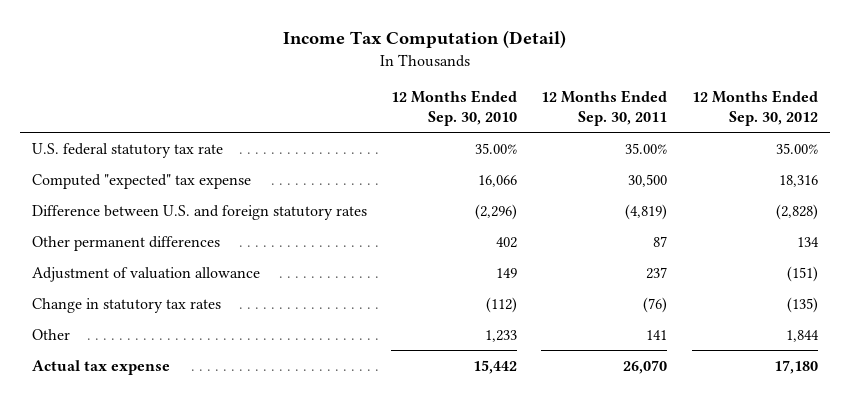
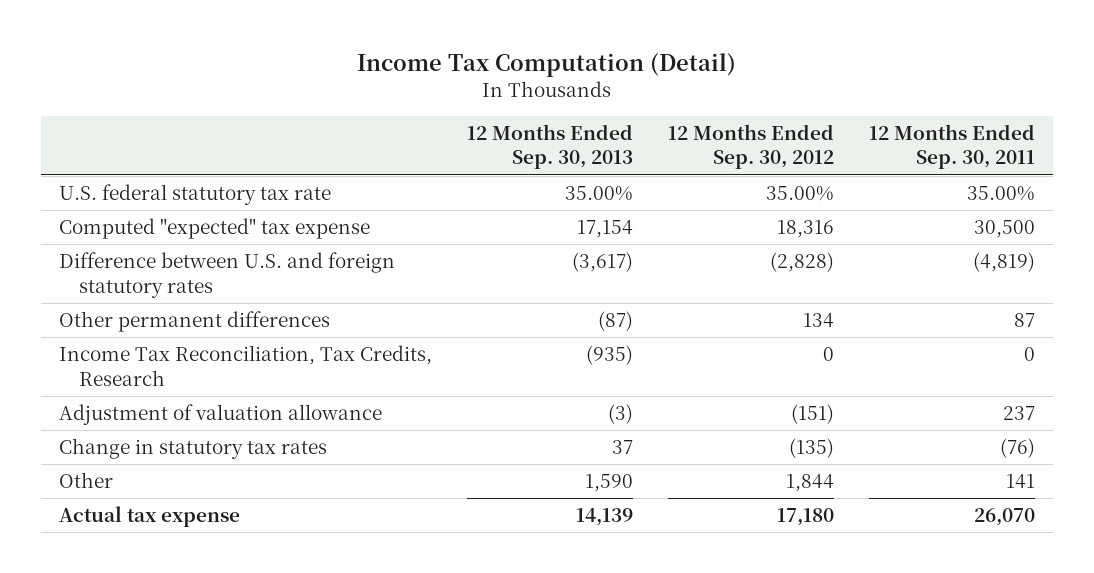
[390,90,517,126] 12 Months Ended Sep. 30, 2010 -> none
none -> [466,123,633,170] 12 Months Ended Sep. 30, 2013
none -> [58,345,432,386] Income Tax Reconciliation, Tax Credits, Research

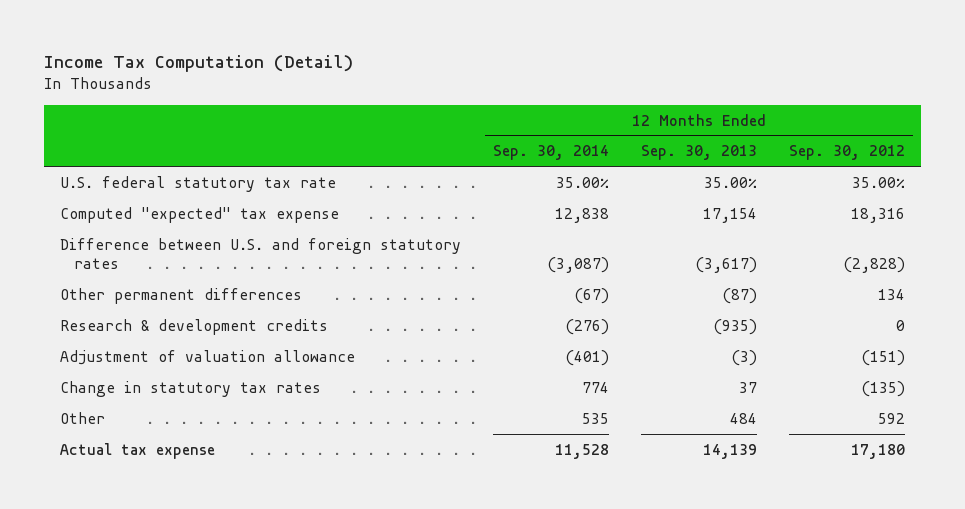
[869,123,1036,170] 12 Months Ended Sep. 30, 2011 -> none
none -> [493,145,610,161] Sep. 30, 2014
[58,345,432,386] Income Tax Reconciliation, Tax Credits, Research -> [60,318,329,335] Research & development credits
[584,474,633,493] 1,590 -> [729,412,757,424] 484
[786,474,835,493] 1,844 -> [877,412,905,424] 592

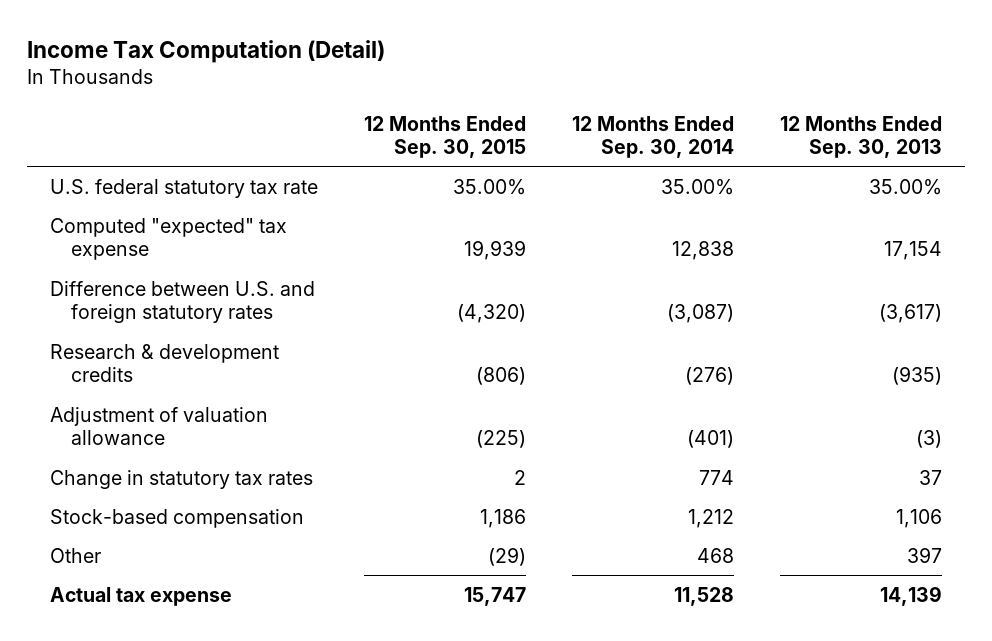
[788,145,905,161] Sep. 30, 2012 -> none
none -> [363,115,526,159] 12 Months Ended Sep. 30, 2015
[60,287,303,304] Other permanent differences -> none
none -> [50,508,305,528] Stock-based compensation
[582,412,610,424] 535 -> [696,547,734,563] 468
[729,412,757,424] 484 -> [906,546,942,563] 397

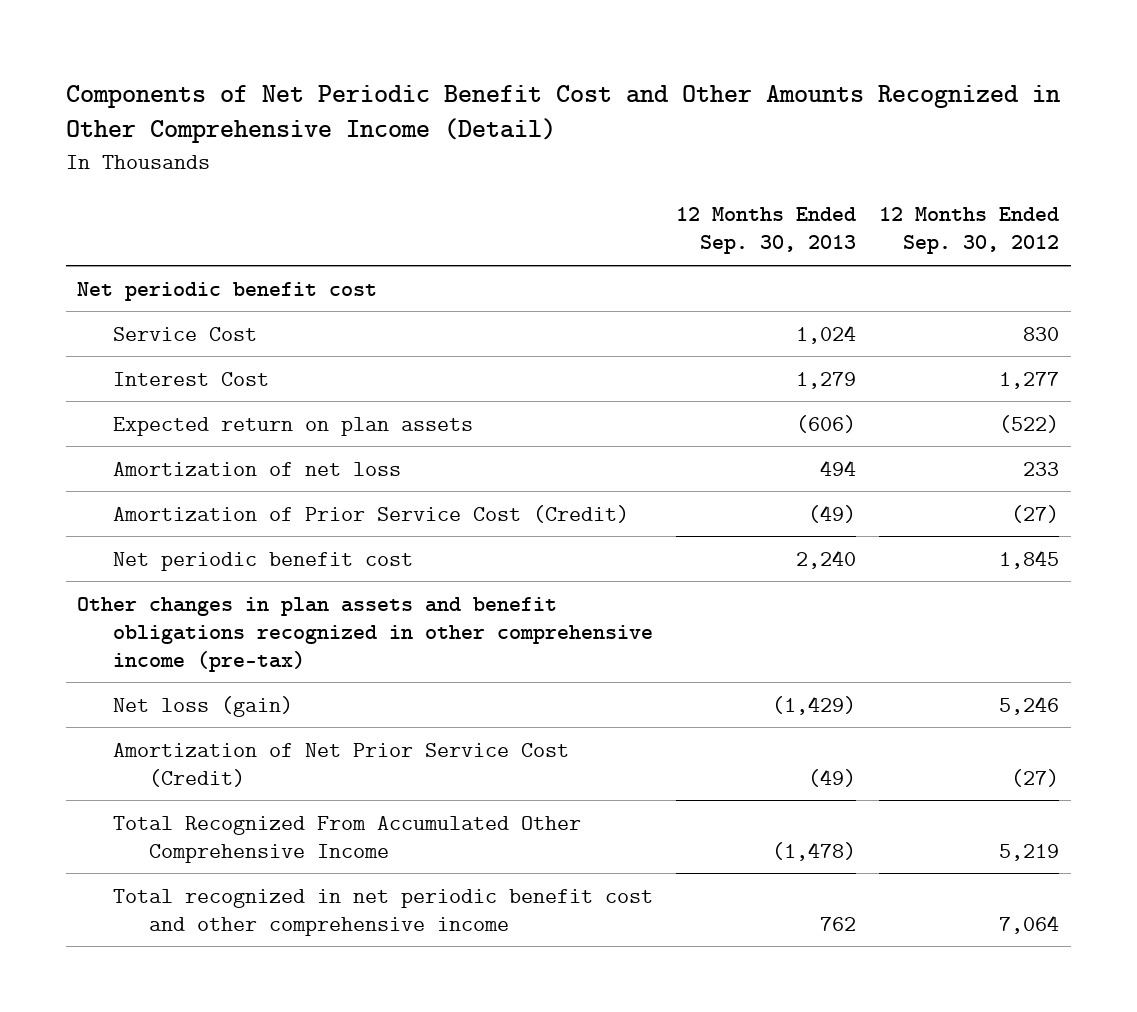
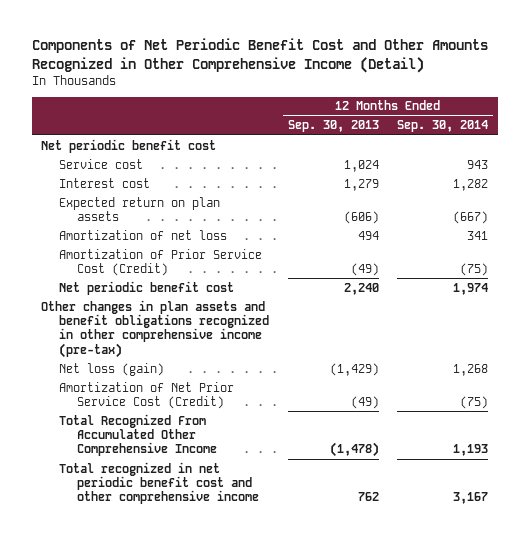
[879,207,1060,255] 12 Months Ended Sep. 30, 2012 -> none
none -> [397,120,489,133] Sep. 30, 2014
[113,326,258,341] Service Cost -> [59,158,144,169] Service cost
[113,371,270,386] Interest Cost -> [59,177,151,188] Interest cost

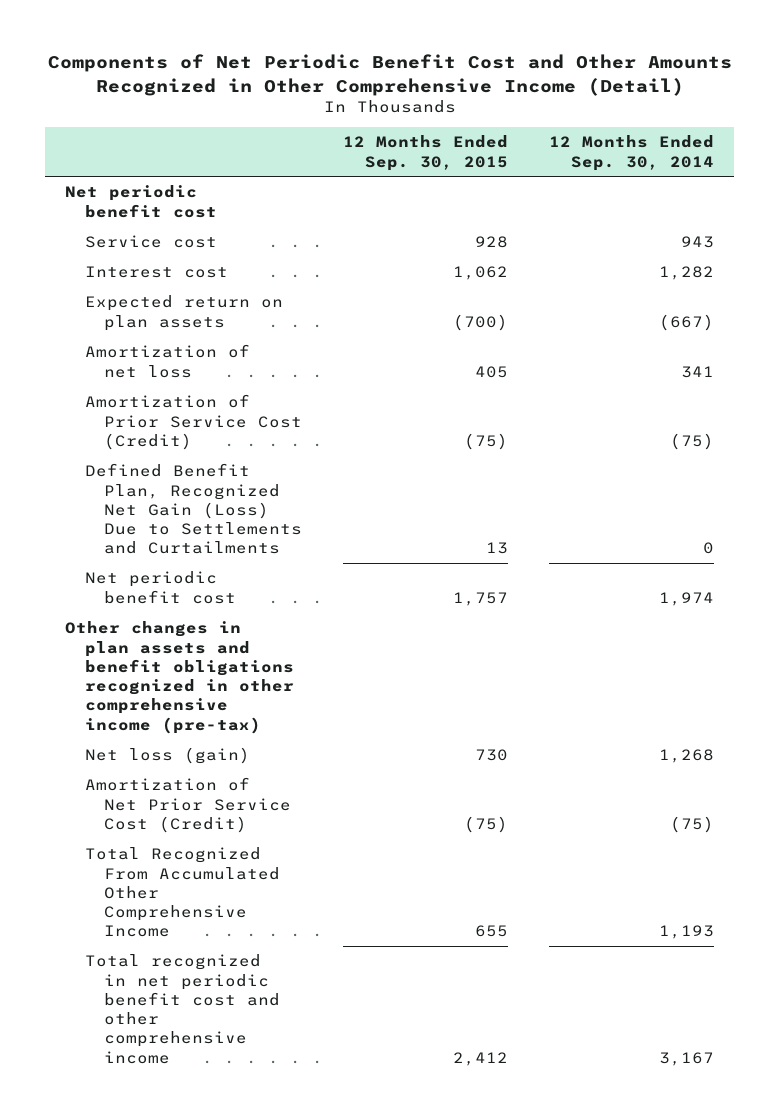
[287,120,379,133] Sep. 30, 2013 -> none
none -> [343,135,509,171] 12 Months Ended Sep. 30, 2015
none -> [84,463,303,555] Defined Benefit Plan, Recognized Net Gain (Loss) Due to Settlements and Curtailments

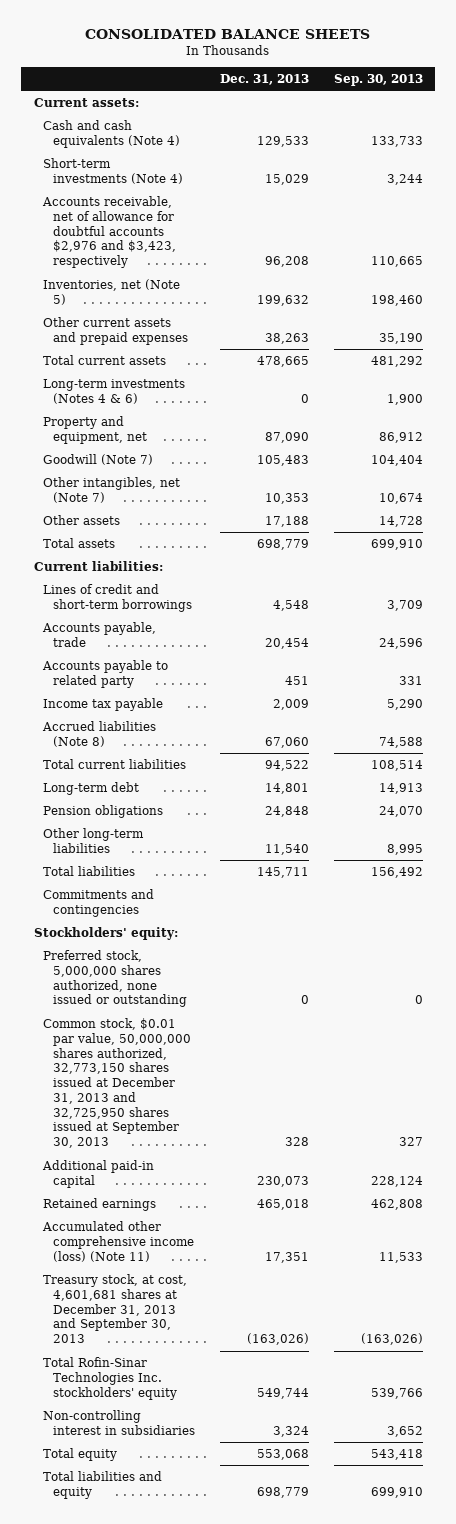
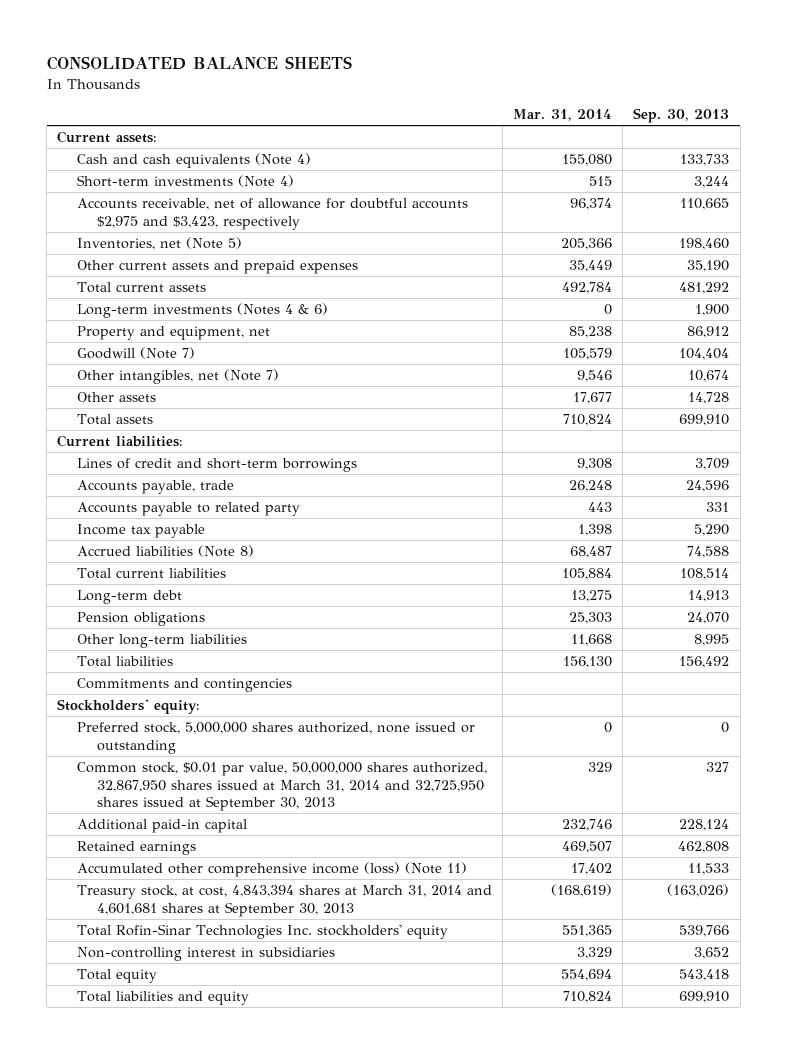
[219,73,309,85] Dec. 31, 2013 -> none
none -> [513,109,613,122] Mar. 31, 2014
[42,195,176,269] Accounts receivable, net of allowance for doubtful accounts $2,976 and $3,423, respectively -> [76,198,468,230] Accounts receivable, net of allowance for doubtful accounts $2,975 and $3,423, respectively
[43,1017,191,1149] Common stock, $0.01 par value, 50,000,000 shares authorized, 32,773,150 shares issued at December 31, 2013 and 32,725,950 shares issued at September 30, 2013 -> [76,762,487,812] Common stock, $0.01 par value, 50,000,000 shares authorized, 32,867,950 shares issued at March 31, 2014 and 32,725,950 shares issued at September 30, 2013
[43,1273,188,1344] Treasury stock, at cost, 4,601,681 shares at December 31, 2013 and September 30, 2013 -> [76,885,492,917] Treasury stock, at cost, 4,843,394 shares at March 31, 2014 and 4,601,681 shares at September 30, 2013

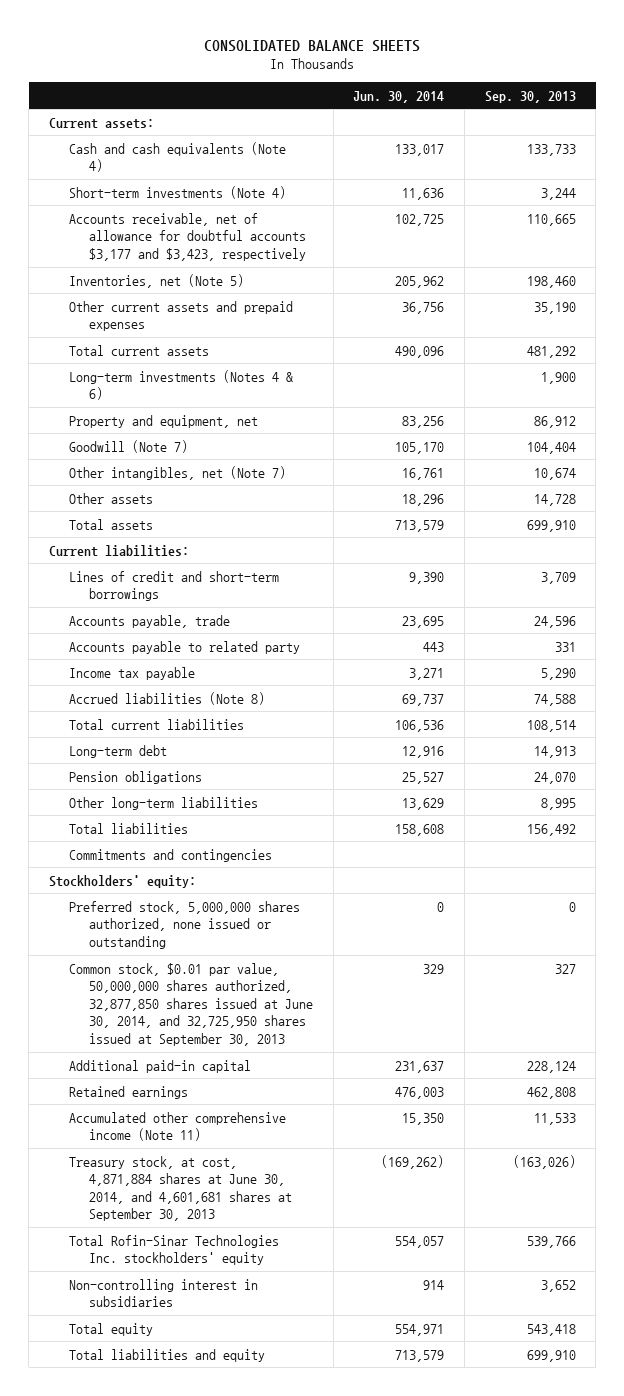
[513,109,613,122] Mar. 31, 2014 -> none
none -> [353,90,445,103] Jun. 30, 2014
[76,198,468,230] Accounts receivable, net of allowance for doubtful accounts $2,975 and $3,423, respectively -> [68,212,306,261] Accounts receivable, net of allowance for doubtful accounts $3,177 and $3,423, respectively
[76,762,487,812] Common stock, $0.01 par value, 50,000,000 shares authorized, 32,867,950 shares issued at March 31, 2014 and 32,725,950 shares issued at September 30, 2013 -> [68,962,313,1047] Common stock, $0.01 par value, 50,000,000 shares authorized, 32,877,850 shares issued at June 30, 2014, and 32,725,950 shares issued at September 30, 2013
[76,862,467,878] Accumulated other comprehensive income (loss) (Note 11) -> [68,1111,286,1142] Accumulated other comprehensive income (Note 11)
[76,885,492,917] Treasury stock, at cost, 4,843,394 shares at March 31, 2014 and 4,601,681 shares at September 30, 2013 -> [68,1155,292,1222] Treasury stock, at cost, 4,871,884 shares at June 30, 2014, and 4,601,681 shares at September 30, 2013

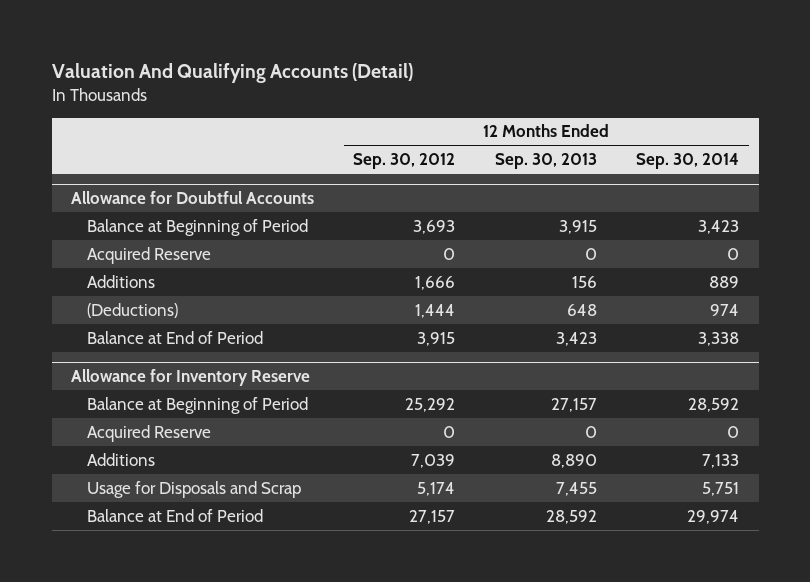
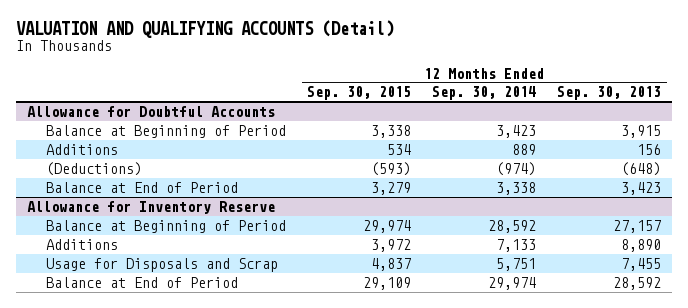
[51,62,413,83] Valuation And Qualifying Accounts (Detail) -> [16,20,395,39] VALUATION AND QUALIFYING ACCOUNTS (Detail)
[353,153,456,170] Sep. 30, 2012 -> none
none -> [306,86,411,101] Sep. 30, 2015
[86,246,211,264] Acquired Reserve -> none
[566,303,597,316] 648 -> [621,162,662,177] (648)
[709,303,739,316] 974 -> [496,162,537,177] (974)
[86,424,211,442] Acquired Reserve -> none

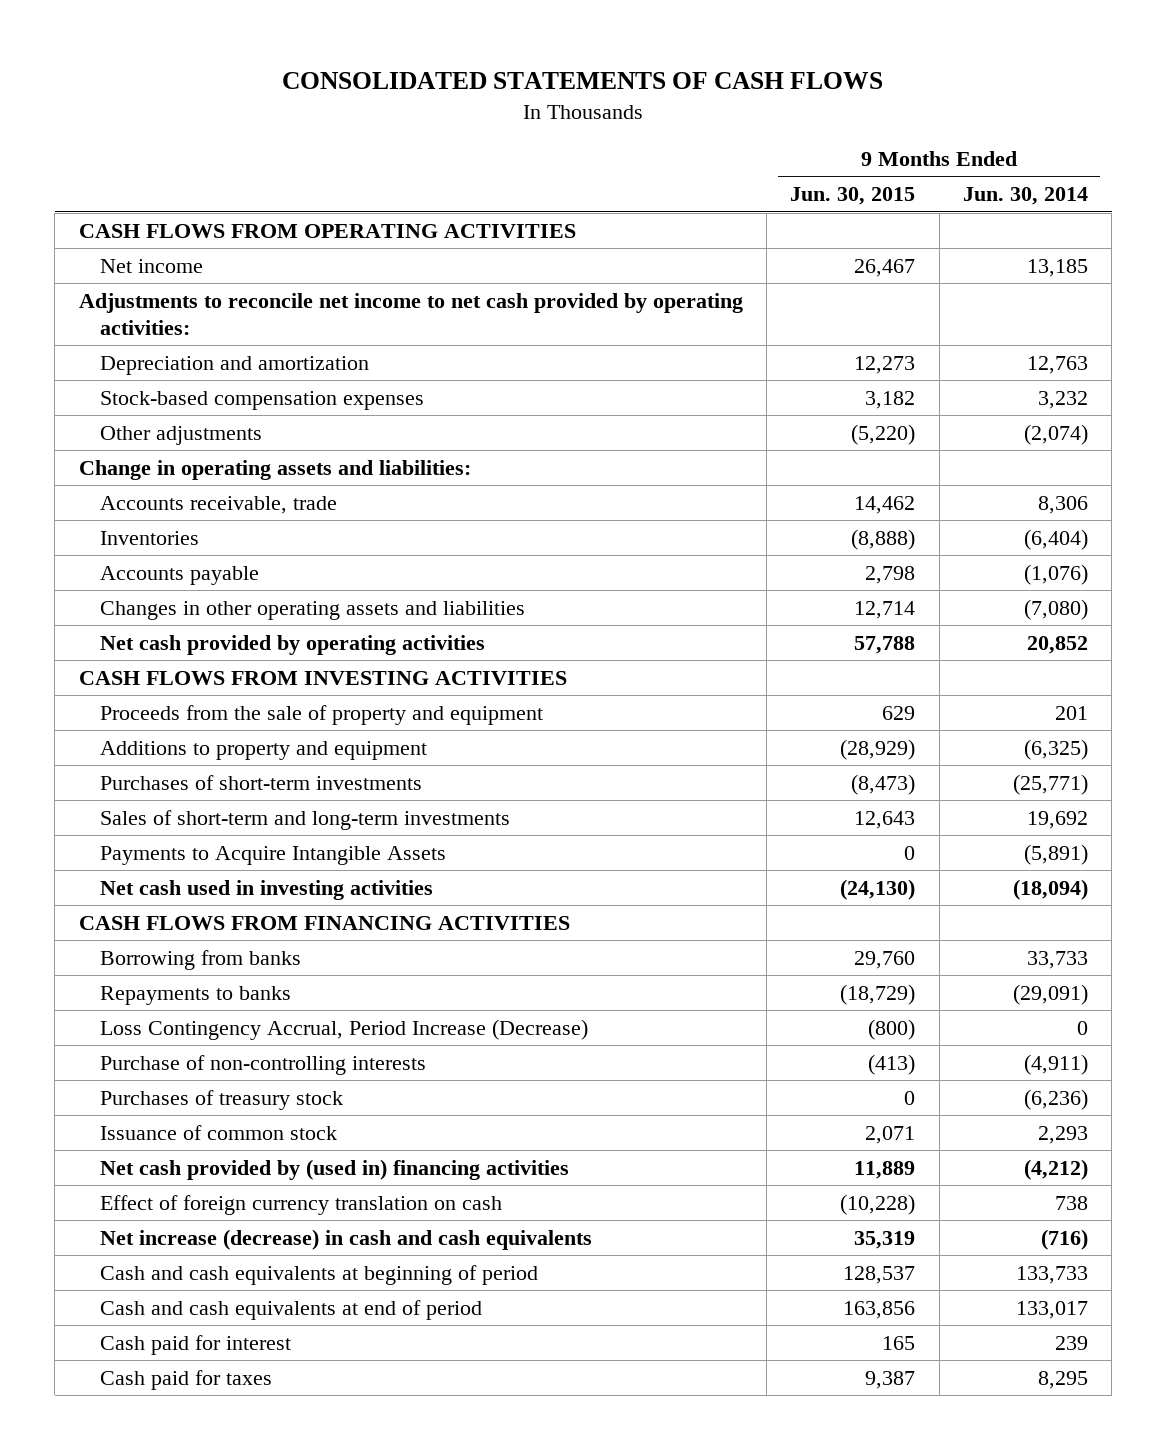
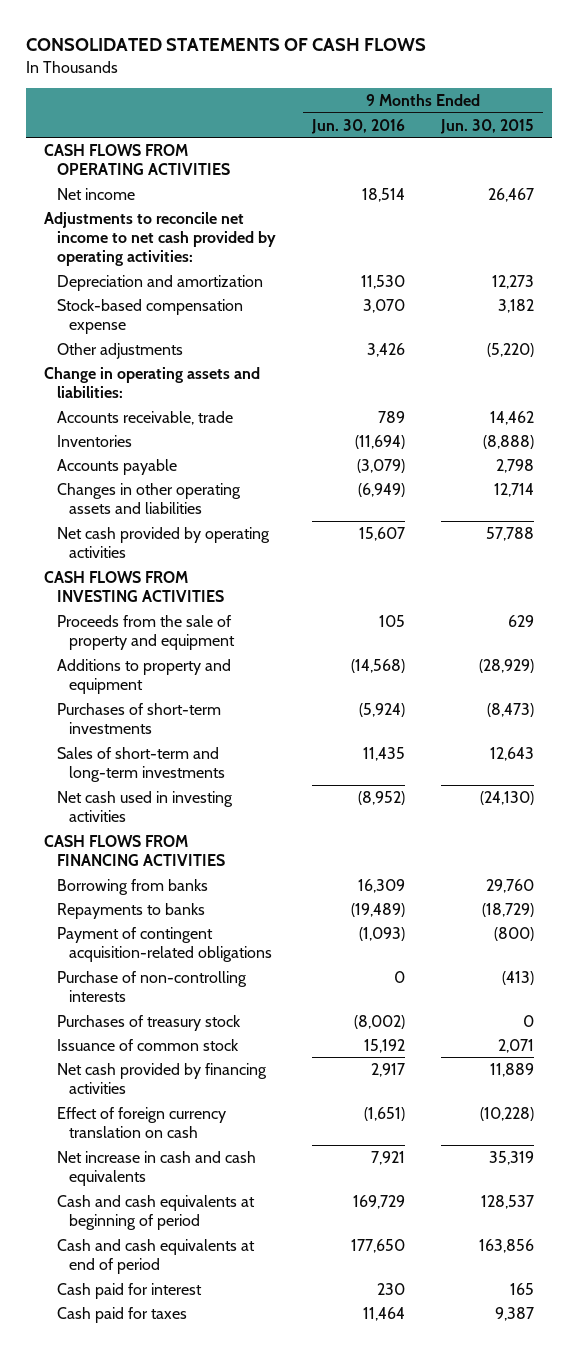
[962,187,1088,206] Jun. 30, 2014 -> none
none -> [310,118,405,134] Jun. 30, 2016
[99,390,424,410] Stock-based compensation expenses -> [56,298,243,335] Stock-based compensation expense
[99,845,446,865] Payments to Acquire Intangible Assets -> none
[99,1018,588,1040] Loss Contingency Accrual, Period Increase (Decrease) -> [56,926,273,963] Payment of contingent acquisition-related obligations
[99,1158,569,1180] Net cash provided by (used in) financing activities -> [56,1062,267,1095] Net cash provided by financing activities
[99,1228,592,1250] Net increase (decrease) in cash and cash equivalents -> [56,1150,256,1187] Net increase in cash and cash equivalents

